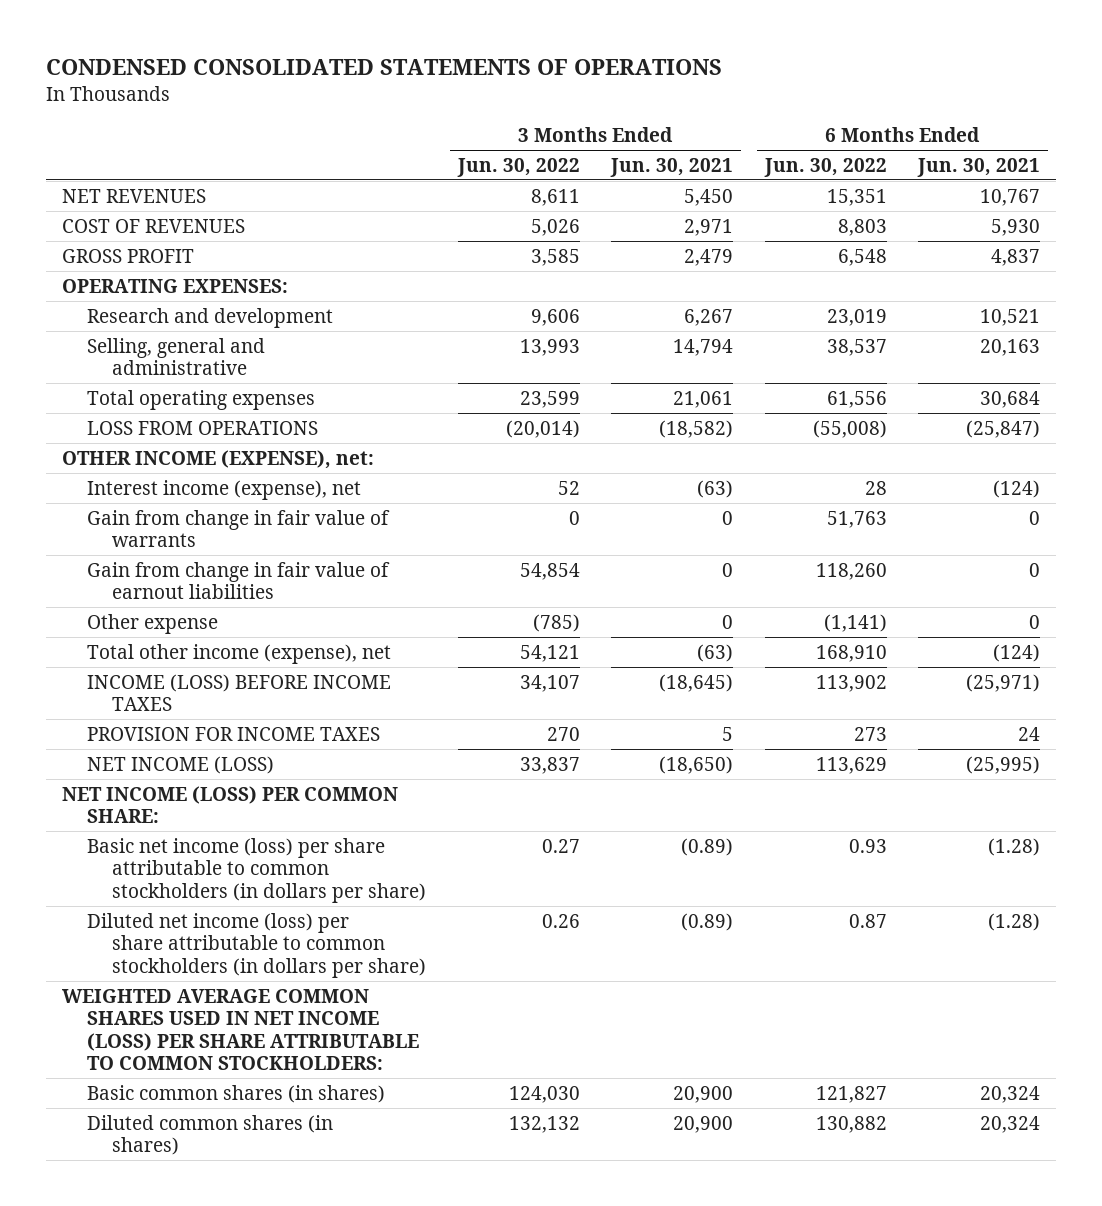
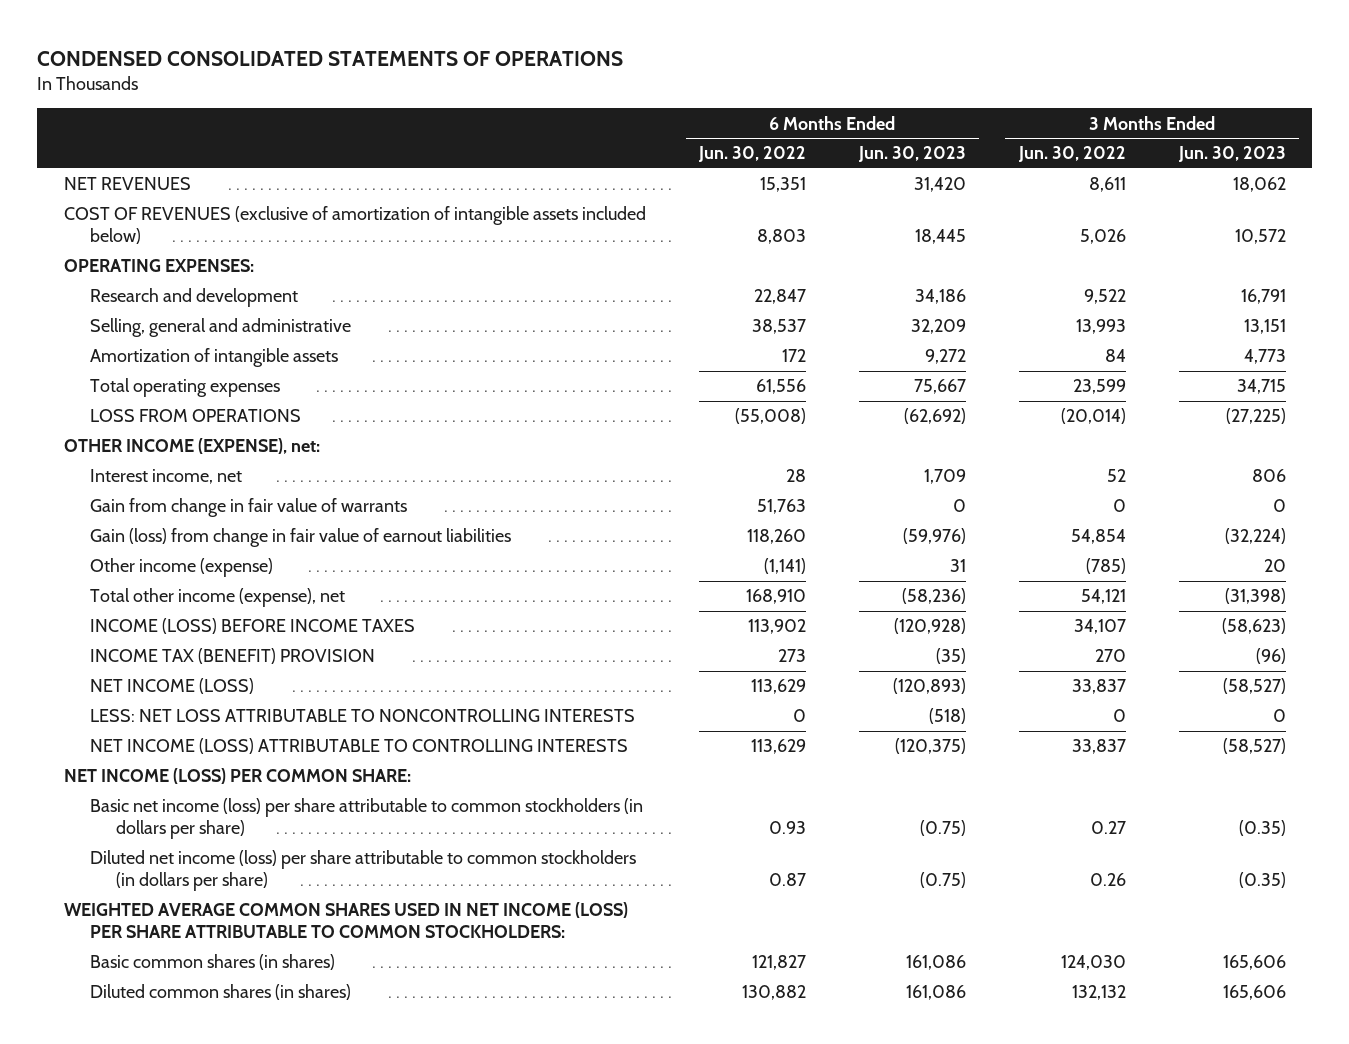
[610,157,734,177] Jun. 30, 2021 -> none
[917,157,1041,177] Jun. 30, 2021 -> none
none -> [857,146,966,163] Jun. 30, 2023
none -> [1177,146,1286,163] Jun. 30, 2023
[61,248,194,263] GROSS PROFIT -> none
[61,218,245,233] COST OF REVENUES -> [63,206,646,245] COST OF REVENUES (exclusive of amortization of intangible assets included below)
[530,308,580,326] 9,606 -> [1083,289,1126,305] 9,522
[826,308,887,326] 23,019 -> [753,289,806,305] 22,847
none -> [90,348,339,368] Amortization of intangible assets
[86,479,361,500] Interest income (expense), net -> [90,469,243,485] Interest income, net
[86,561,390,600] Gain from change in fair value of earnout liabilities -> [90,528,512,548] Gain (loss) from change in fair value of earnout liabilities
[86,613,218,634] Other expense -> [90,558,274,578] Other income (expense)
[86,726,380,741] PROVISION FOR INCOME TAXES -> [90,648,376,665] INCOME TAX (BENEFIT) PROVISION
none -> [90,709,636,723] LESS: NET LOSS ATTRIBUTABLE TO NONCONTROLLING INTERESTS
none -> [90,738,629,755] NET INCOME (LOSS) ATTRIBUTABLE TO CONTROLLING INTERESTS

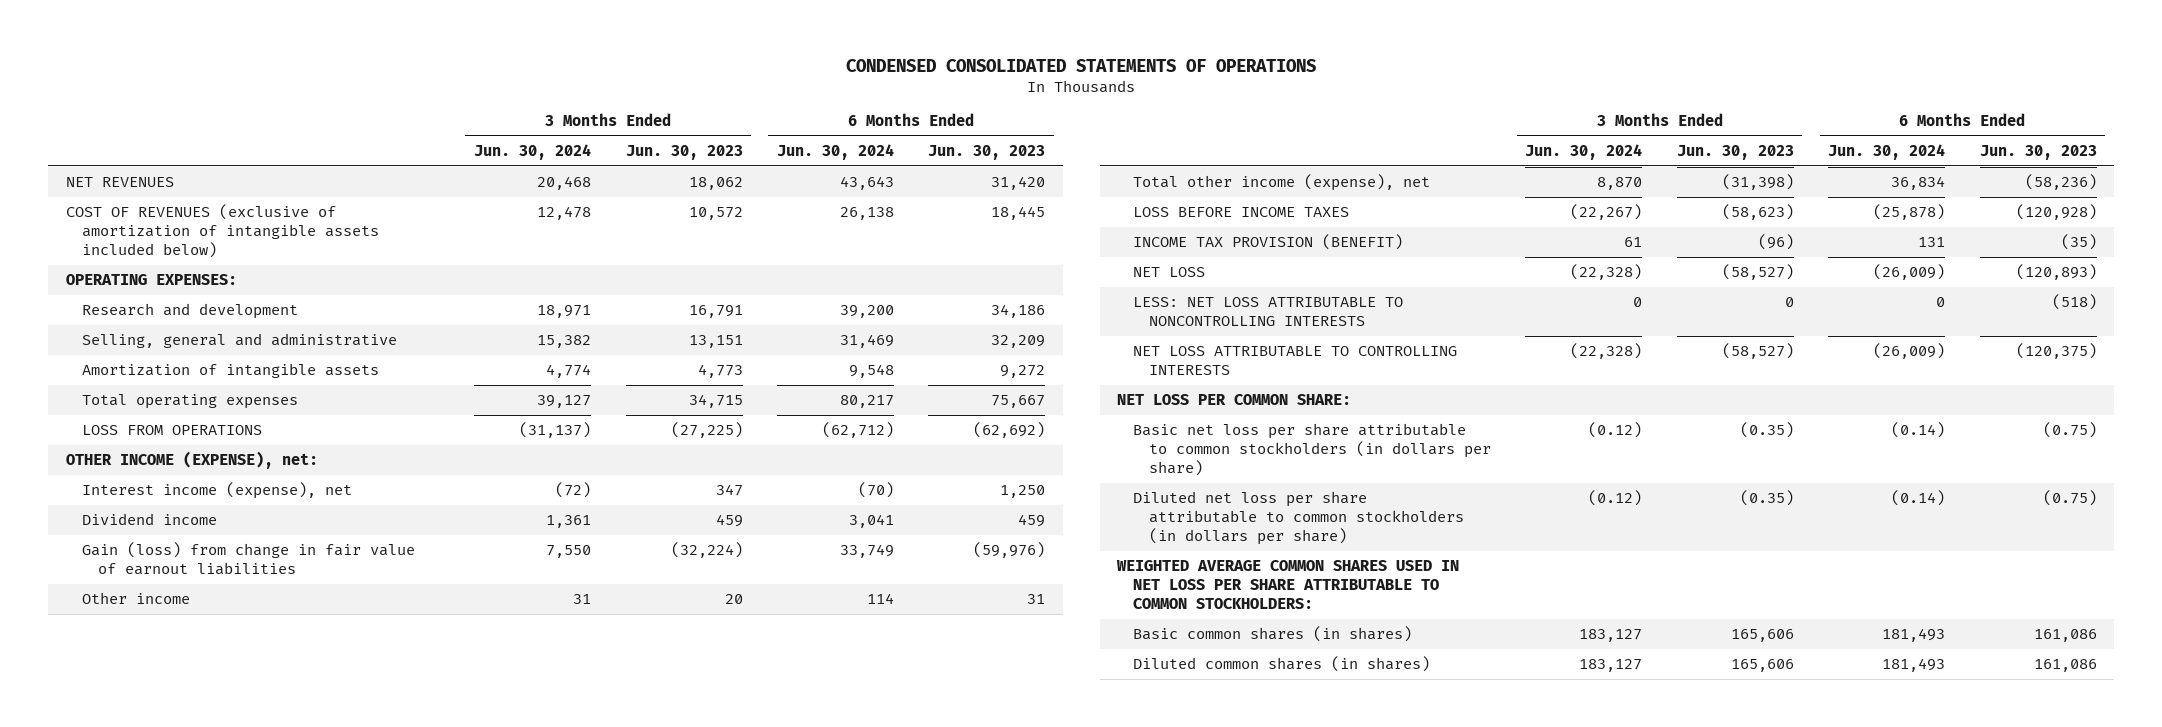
[697,146,806,163] Jun. 30, 2022 -> none
[1017,146,1126,163] Jun. 30, 2022 -> none
none -> [474,143,592,160] Jun. 30, 2024
none -> [776,143,894,160] Jun. 30, 2024
[90,498,408,518] Gain from change in fair value of warrants -> none
[90,469,243,485] Interest income, net -> [81,481,352,499] Interest income (expense), net
[923,469,966,485] 1,709 -> [1000,484,1046,498] 1,250
[1251,469,1286,483] 806 -> [715,483,743,496] 347
none -> [81,512,217,525] Dividend income
[90,558,274,578] Other income (expense) -> [81,591,190,604] Other income
[90,618,416,635] INCOME (LOSS) BEFORE INCOME TAXES -> [1132,206,1349,217] LOSS BEFORE INCOME TAXES
[90,648,376,665] INCOME TAX (BENEFIT) PROVISION -> [1132,233,1403,250] INCOME TAX PROVISION (BENEFIT)
[90,678,255,695] NET INCOME (LOSS) -> [1132,266,1205,277] NET LOSS
[90,738,629,755] NET INCOME (LOSS) ATTRIBUTABLE TO CONTROLLING INTERESTS -> [1132,345,1457,376] NET LOSS ATTRIBUTABLE TO CONTROLLING INTERESTS
[63,768,411,785] NET INCOME (LOSS) PER COMMON SHARE: -> [1116,393,1351,405] NET LOSS PER COMMON SHARE:
[90,798,644,840] Basic net income (loss) per share attributable to common stockholders (in dollars per share) -> [1132,422,1491,477] Basic net loss per share attributable to common stockholders (in dollars per share)
[90,850,637,892] Diluted net income (loss) per share attributable to common stockholders (in dollars per share) -> [1132,490,1464,546] Diluted net loss per share attributable to common stockholders (in dollars per share)
[63,902,628,939] WEIGHTED AVERAGE COMMON SHARES USED IN NET INCOME (LOSS) PER SHARE ATTRIBUTABLE TO COMMON STOCKHOLDERS: -> [1115,559,1459,610] WEIGHTED AVERAGE COMMON SHARES USED IN NET LOSS PER SHARE ATTRIBUTABLE TO COMMON STOCKHOLDERS:

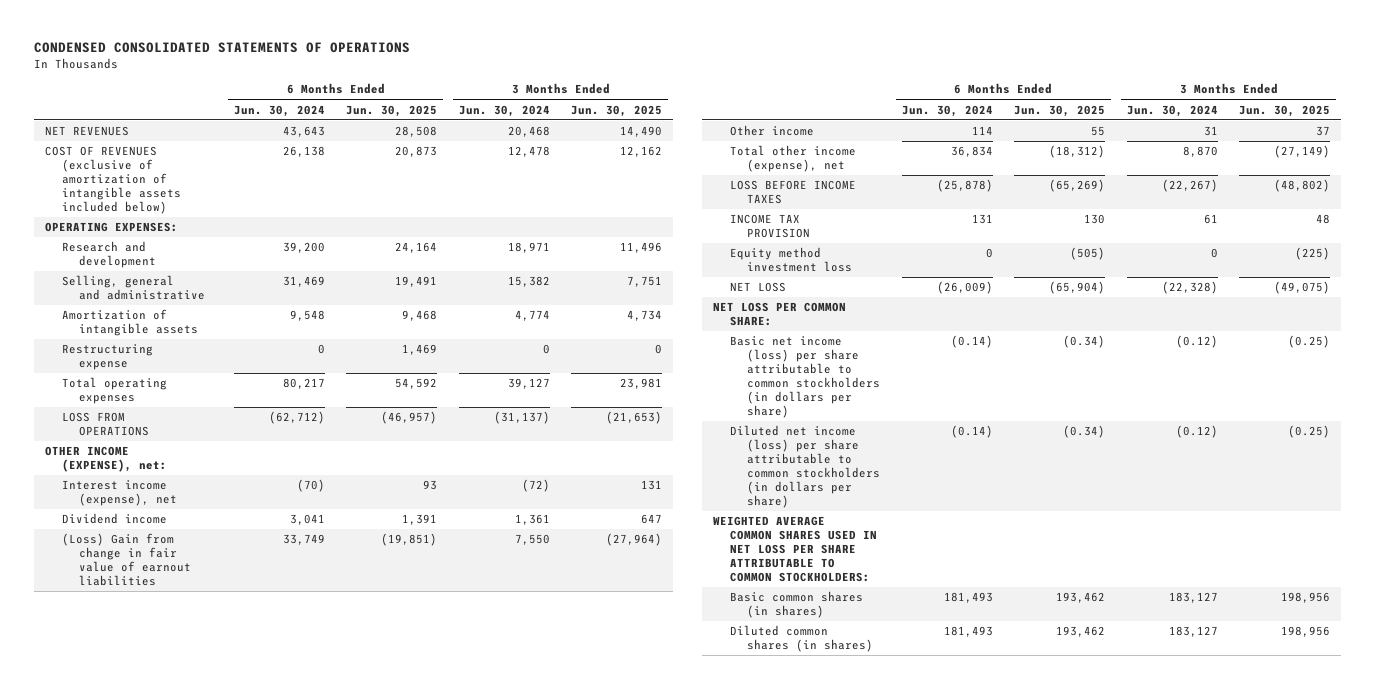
[625,144,743,160] Jun. 30, 2023 -> none
[928,144,1046,160] Jun. 30, 2023 -> none
none -> [346,104,438,117] Jun. 30, 2025
none -> [571,104,663,117] Jun. 30, 2025
none -> [62,344,154,371] Restructuring expense
[81,541,415,576] Gain (loss) from change in fair value of earnout liabilities -> [62,533,192,586] (Loss) Gain from change in fair value of earnout liabilities
[1132,233,1403,250] INCOME TAX PROVISION (BENEFIT) -> [729,214,811,239] INCOME TAX PROVISION
none -> [729,247,853,273] Equity method investment loss
[1132,296,1403,327] LESS: NET LOSS ATTRIBUTABLE TO NONCONTROLLING INTERESTS -> none
[1132,345,1457,376] NET LOSS ATTRIBUTABLE TO CONTROLLING INTERESTS -> none
[1132,422,1491,477] Basic net loss per share attributable to common stockholders (in dollars per share) -> [729,336,881,418] Basic net income (loss) per share attributable to common stockholders (in dollars per share)
[1132,490,1464,546] Diluted net loss per share attributable to common stockholders (in dollars per share) -> [729,425,881,508] Diluted net income (loss) per share attributable to common stockholders (in dollars per share)

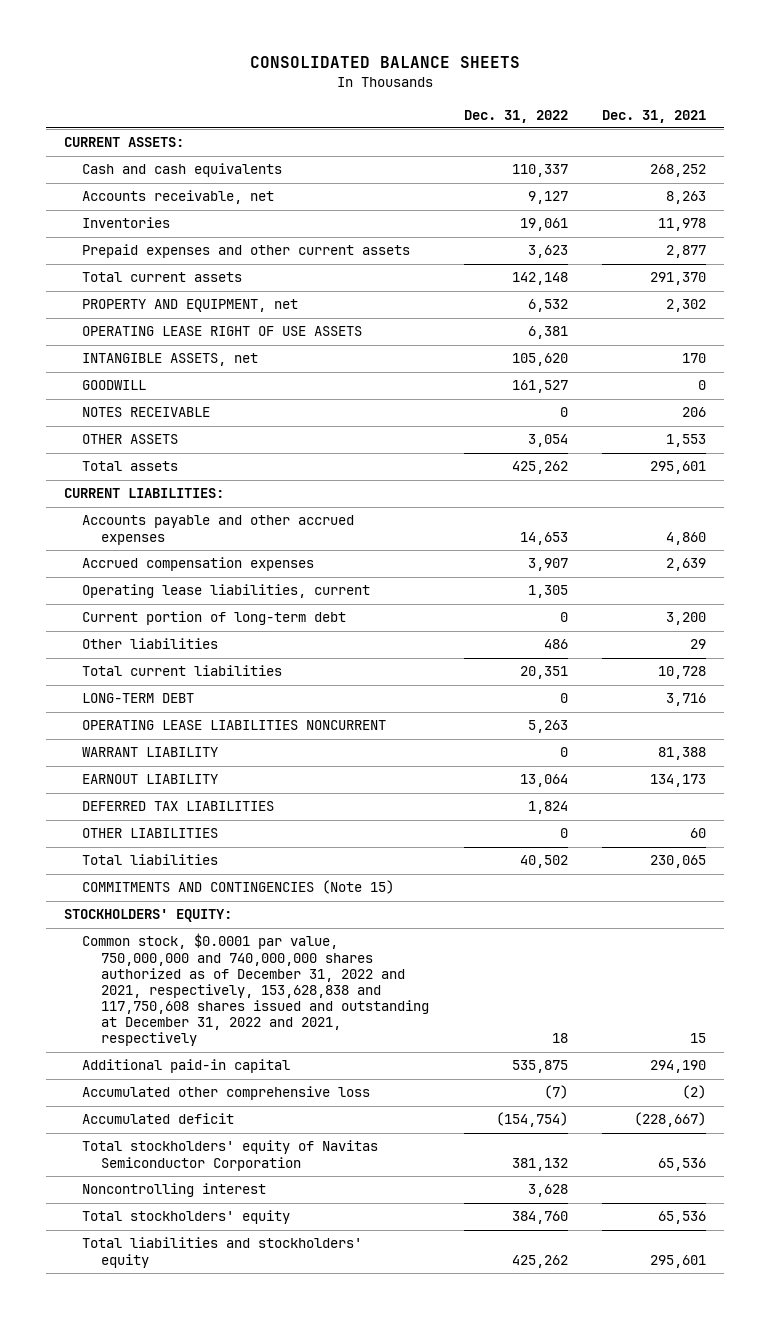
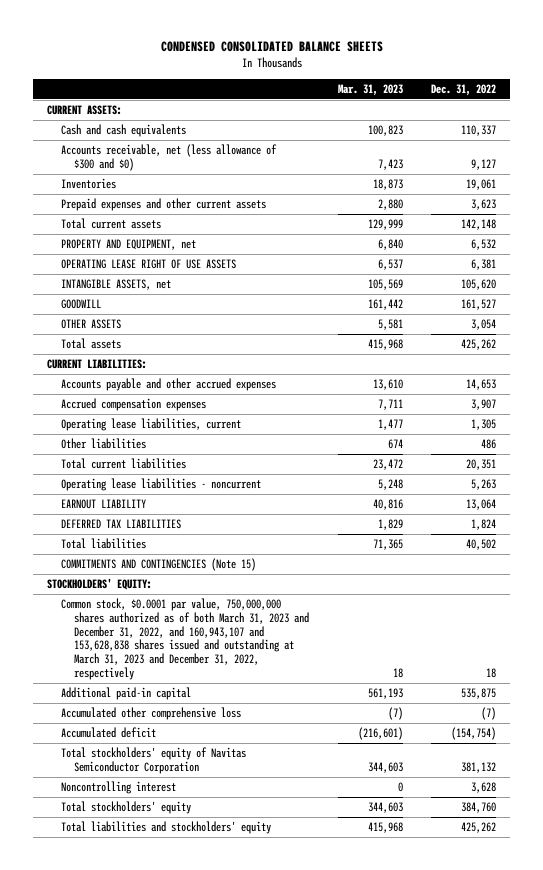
[250,56,521,69] CONSOLIDATED BALANCE SHEETS -> [160,41,383,53] CONDENSED CONSOLIDATED BALANCE SHEETS
[602,109,707,123] Dec. 31, 2021 -> none
none -> [337,83,403,96] Mar. 31, 2023
[82,190,275,205] Accounts receivable, net -> [60,144,277,171] Accounts receivable, net (less allowance of $300 and $0)
[82,407,211,418] NOTES RECEIVABLE -> none
[82,611,347,626] Current portion of long-term debt -> none
[82,693,195,704] LONG-TERM DEBT -> none
[82,747,219,758] WARRANT LIABILITY -> none
[82,720,387,731] OPERATING LEASE LIABILITIES NONCURRENT -> [60,478,261,492] Operating lease liabilities - noncurrent
[82,828,219,839] OTHER LIABILITIES -> none
[82,933,429,1047] Common stock, $0.0001 par value, 750,000,000 and 740,000,000 shares authorized as of December 31, 2022 and 2021, respectively, 153,628,838 and 117,750,608 shares issued and outstanding at December 31, 2022 and 2021, respectively -> [60,598,310,680] Common stock, $0.0001 par value, 750,000,000 shares authorized as of both March 31, 2023 and December 31, 2022, and 160,943,107 and 153,628,838 shares issued and outstanding at March 31, 2023 and December 31, 2022, respectively

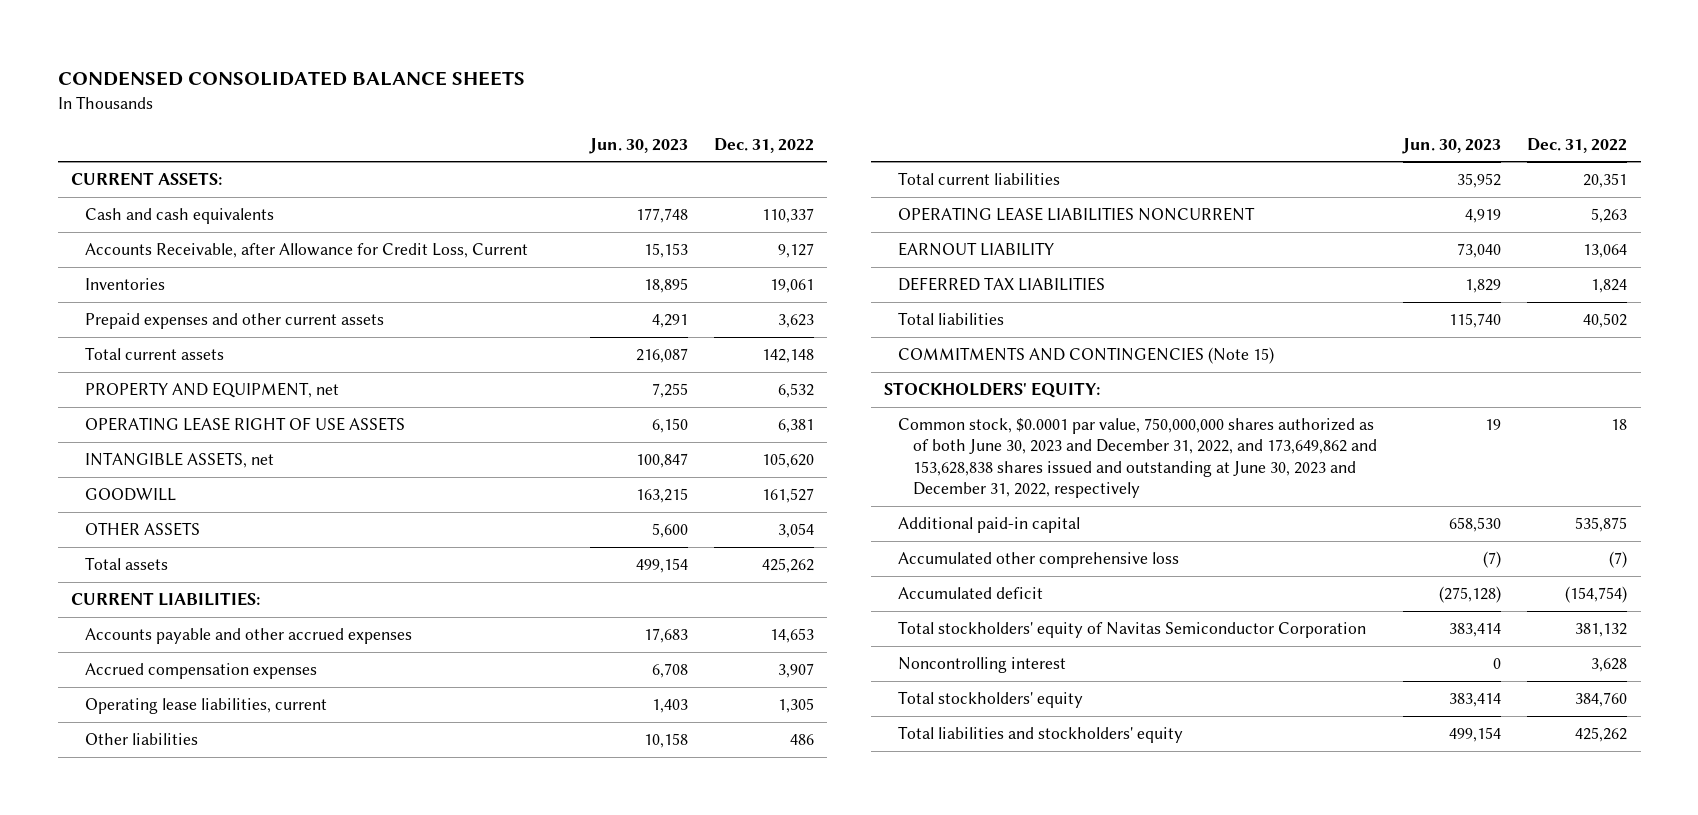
[337,83,403,96] Mar. 31, 2023 -> none
none -> [588,137,688,154] Jun. 30, 2023
[60,144,277,171] Accounts receivable, net (less allowance of $300 and $0) -> [85,243,529,259] Accounts Receivable, after Allowance for Credit Loss, Current
[60,478,261,492] Operating lease liabilities - noncurrent -> [898,207,1256,222] OPERATING LEASE LIABILITIES NONCURRENT
[60,598,310,680] Common stock, $0.0001 par value, 750,000,000 shares authorized as of both March 31, 2023 and December 31, 2022, and 160,943,107 and 153,628,838 shares issued and outstanding at March 31, 2023 and December 31, 2022, respectively -> [898,418,1377,498] Common stock, $0.0001 par value, 750,000,000 shares authorized as of both June 30, 2023 and December 31, 2022, and 173,649,862 and 153,628,838 shares issued and outstanding at June 30, 2023 and December 31, 2022, respectively

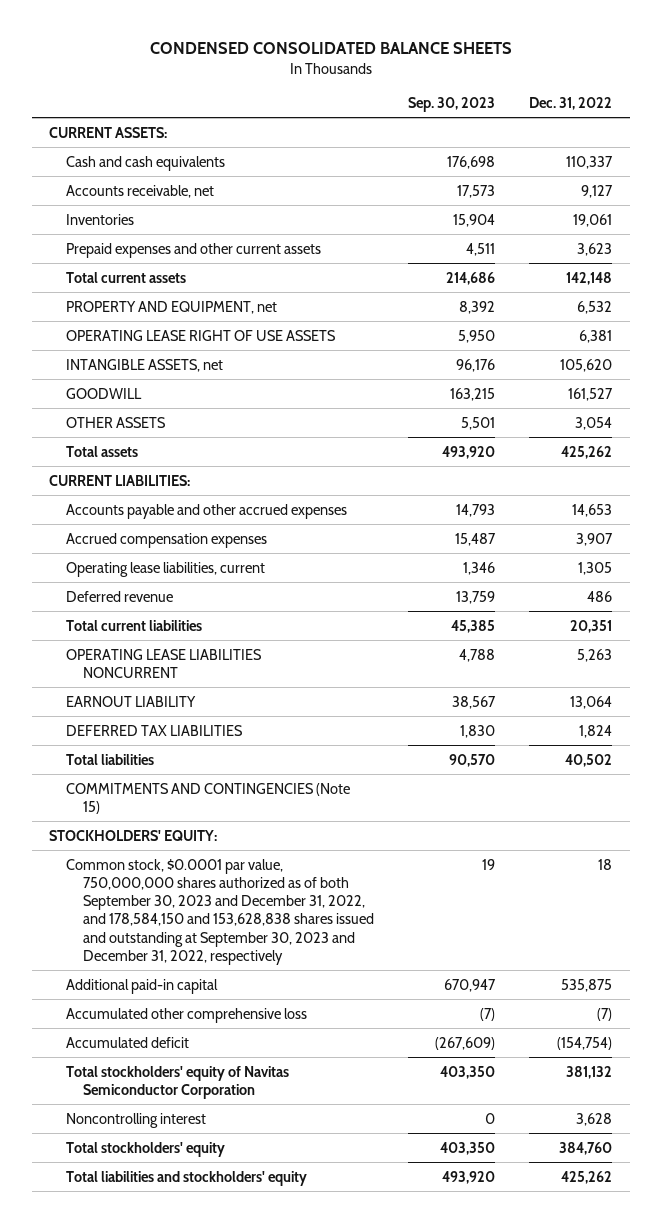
[588,137,688,154] Jun. 30, 2023 -> none
none -> [408,96,496,112] Sep. 30, 2023
[85,243,529,259] Accounts Receivable, after Allowance for Credit Loss, Current -> [66,184,215,198] Accounts receivable, net
[85,733,199,746] Other liabilities -> [66,590,174,602] Deferred revenue
[898,418,1377,498] Common stock, $0.0001 par value, 750,000,000 shares authorized as of both June 30, 2023 and December 31, 2022, and 173,649,862 and 153,628,838 shares issued and outstanding at June 30, 2023 and December 31, 2022, respectively -> [66,858,374,965] Common stock, $0.0001 par value, 750,000,000 shares authorized as of both September 30, 2023 and December 31, 2022, and 178,584,150 and 153,628,838 shares issued and outstanding at September 30, 2023 and December 31, 2022, respectively

